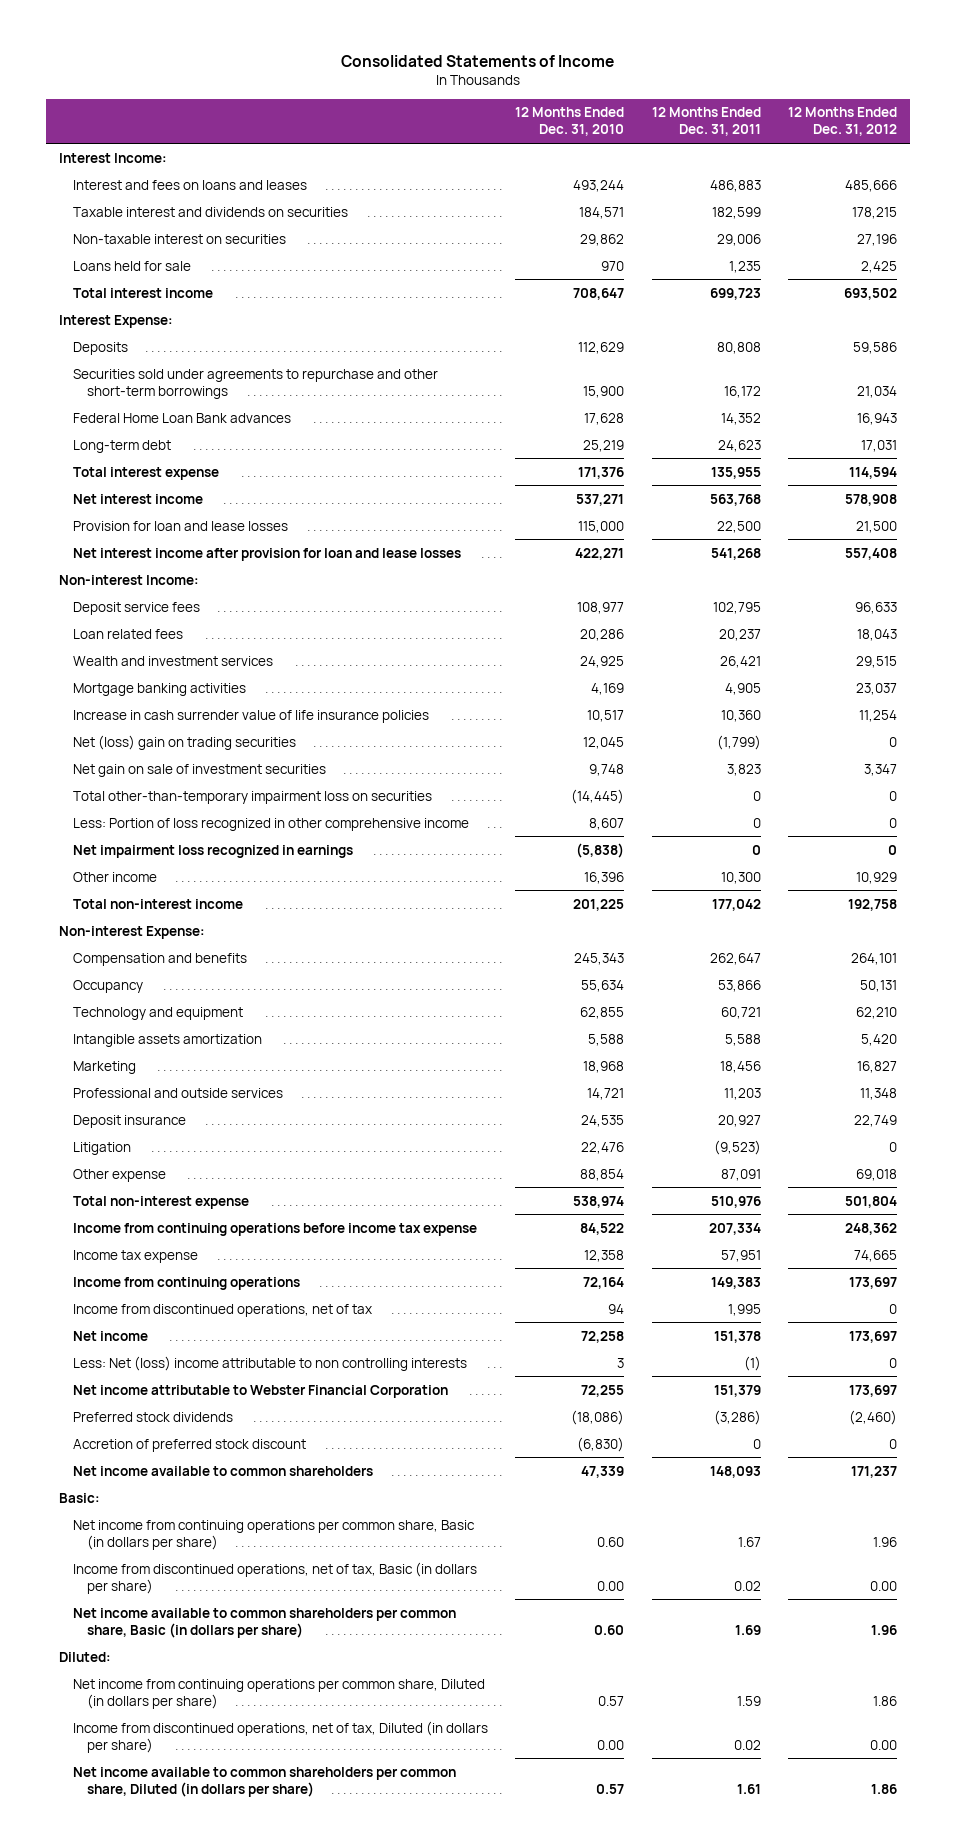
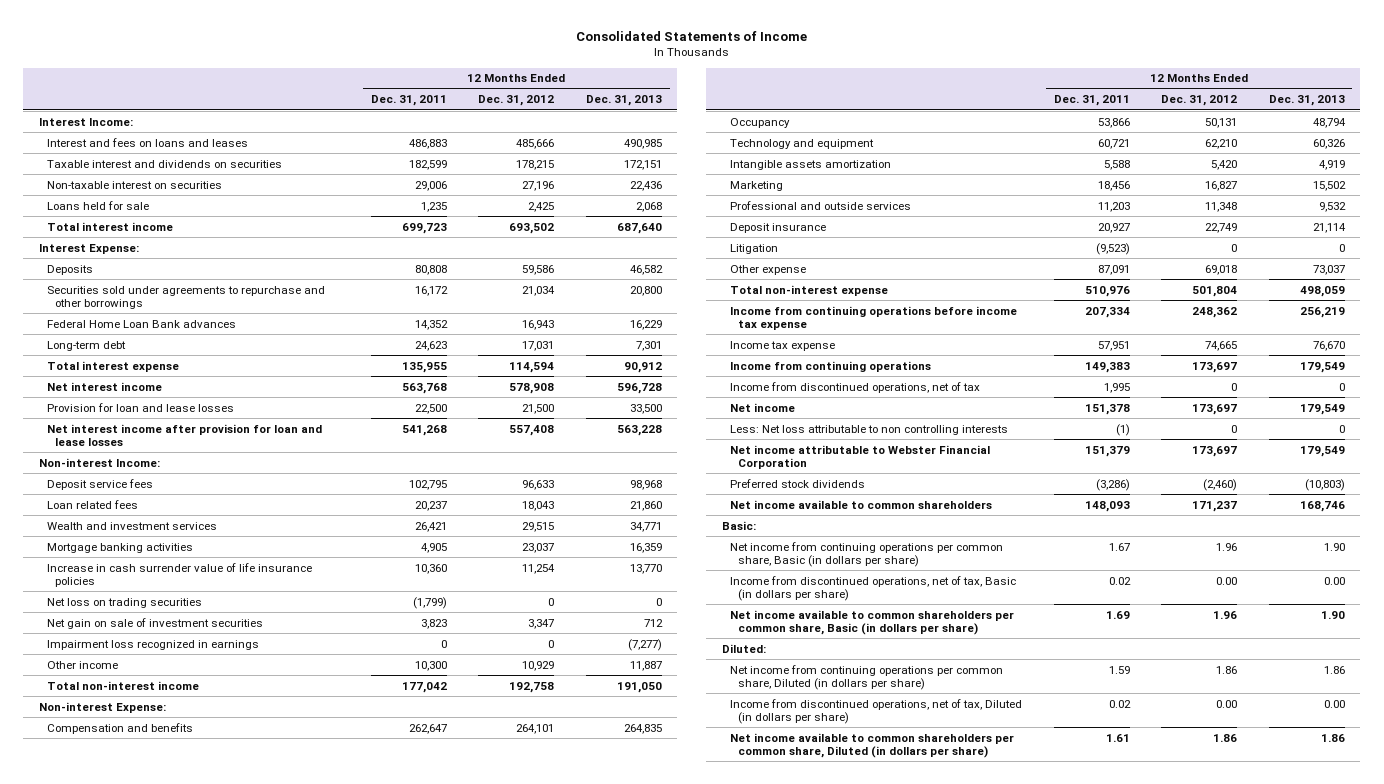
[515,107,625,137] 12 Months Ended Dec. 31, 2010 -> none
none -> [585,95,662,107] Dec. 31, 2013
[73,368,439,399] Securities sold under agreements to repurchase and other short-term borrowings -> [47,285,326,309] Securities sold under agreements to repurchase and other borrowings
[73,734,297,750] Net (loss) gain on trading securities -> [47,597,203,608] Net loss on trading securities
[73,790,433,804] Total other-than-temporary impairment loss on securities -> none
[73,817,470,831] Less: Portion of loss recognized in other comprehensive income -> none
[73,844,354,858] Net impairment loss recognized in earnings -> [47,639,260,650] Impairment loss recognized in earnings
[73,1355,468,1371] Less: Net (loss) income attributable to non controlling interests -> [730,424,1009,435] Less: Net loss attributable to non controlling interests
[73,1438,307,1452] Accretion of preferred stock discount -> none

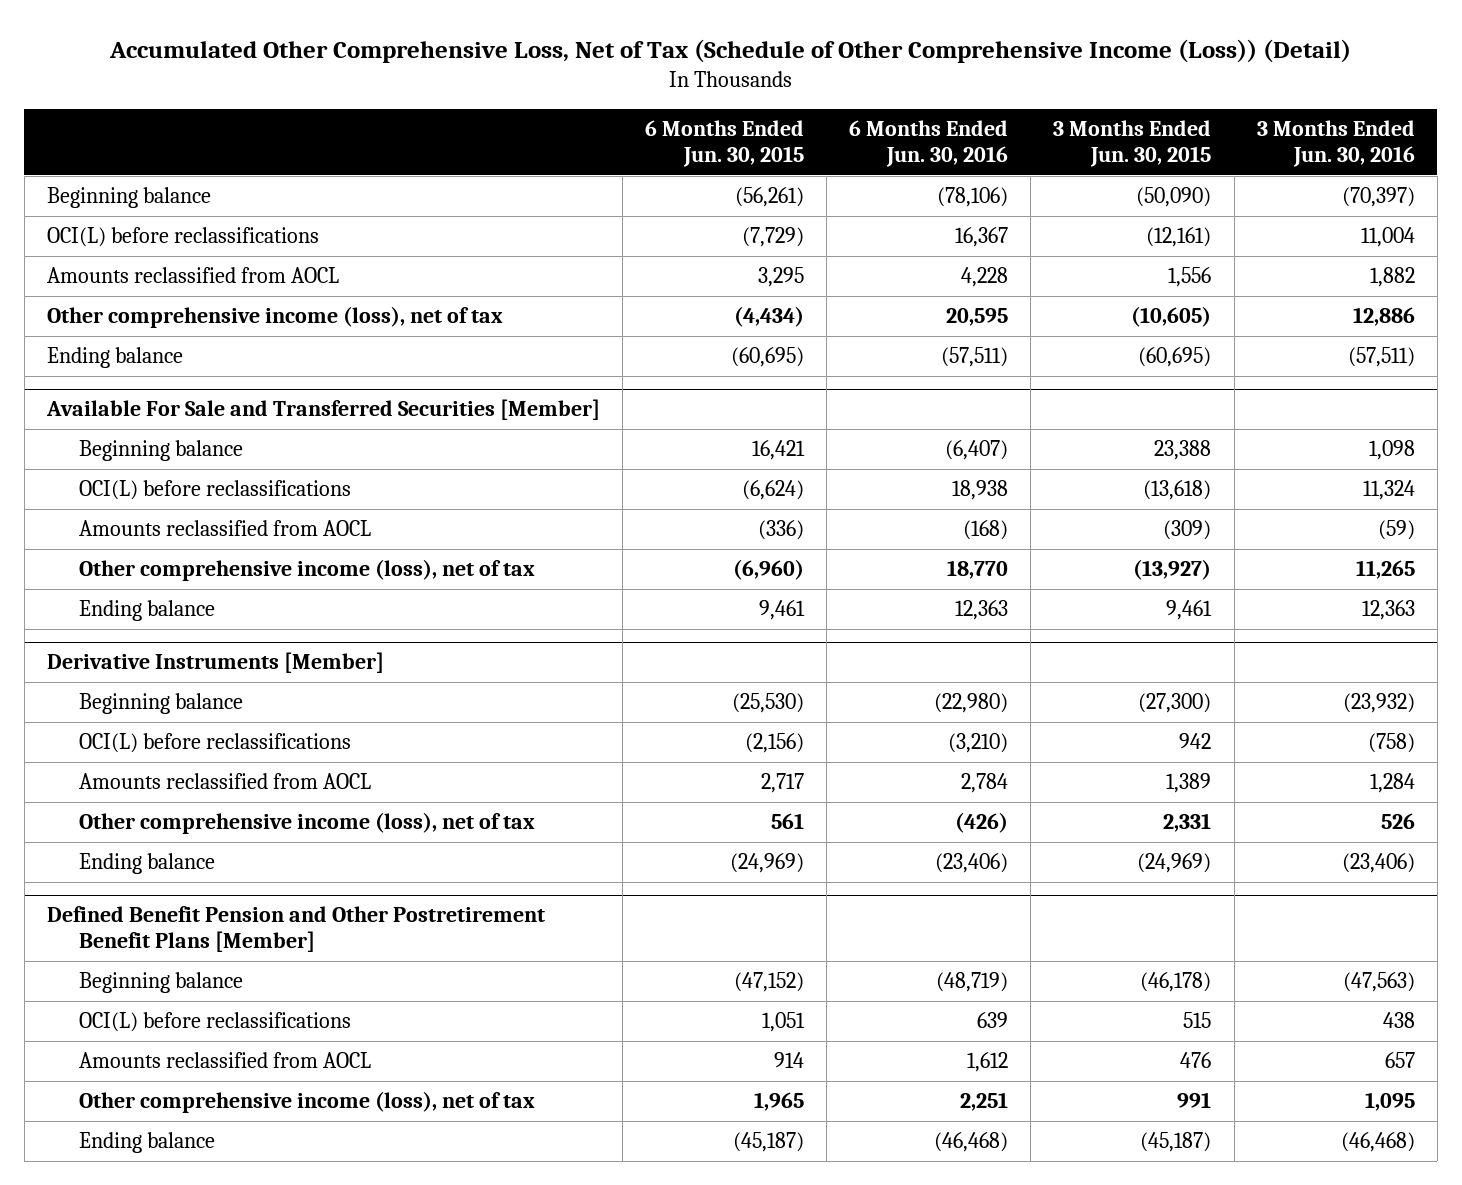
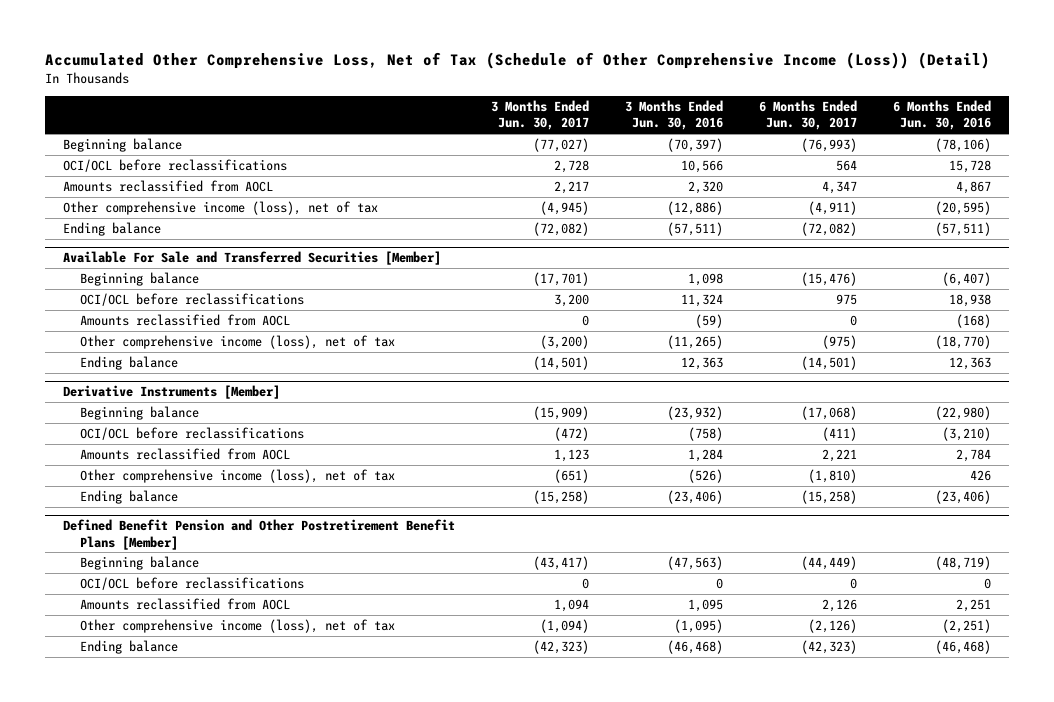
[645,120,805,168] 6 Months Ended Jun. 30, 2015 -> none
[1053,120,1212,168] 3 Months Ended Jun. 30, 2015 -> none
none -> [491,99,590,131] 3 Months Ended Jun. 30, 2017
none -> [759,99,858,131] 6 Months Ended Jun. 30, 2017
[47,227,320,248] OCI(L) before reclassifications -> [62,158,287,172] OCI/OCL before reclassifications
[955,227,1009,248] 16,367 -> [949,159,992,173] 15,728
[1360,227,1415,248] 11,004 -> [681,159,724,173] 10,566
[961,267,1009,288] 4,228 -> [956,180,992,194] 4,867
[1369,267,1415,288] 1,882 -> [688,180,724,194] 2,320
[946,308,1009,327] 20,595 -> [935,200,992,215] (20,595)
[1352,307,1415,327] 12,886 -> [667,200,724,215] (12,886)
[78,480,351,501] OCI(L) before reclassifications -> [79,292,304,306] OCI/OCL before reclassifications
[947,560,1009,580] 18,770 -> [935,334,992,349] (18,770)
[1355,560,1415,580] 11,265 -> [667,334,724,349] (11,265)
[78,733,351,754] OCI(L) before reclassifications -> [79,426,304,440] OCI/OCL before reclassifications
[955,812,1009,834] (426) -> [970,469,992,481] 426
[1380,813,1415,830] 526 -> [688,468,724,483] (526)
[78,1012,351,1033] OCI(L) before reclassifications -> [79,576,304,590] OCI/OCL before reclassifications
[977,1012,1009,1029] 639 -> [984,577,992,589] 0
[1382,1012,1415,1029] 438 -> [716,577,724,589] 0
[967,1052,1009,1073] 1,612 -> [956,598,992,612] 2,251
[1384,1052,1415,1069] 657 -> [688,598,724,612] 1,095
[960,1092,1009,1112] 2,251 -> [942,618,992,633] (2,251)
[1364,1092,1415,1112] 1,095 -> [674,618,724,633] (1,095)

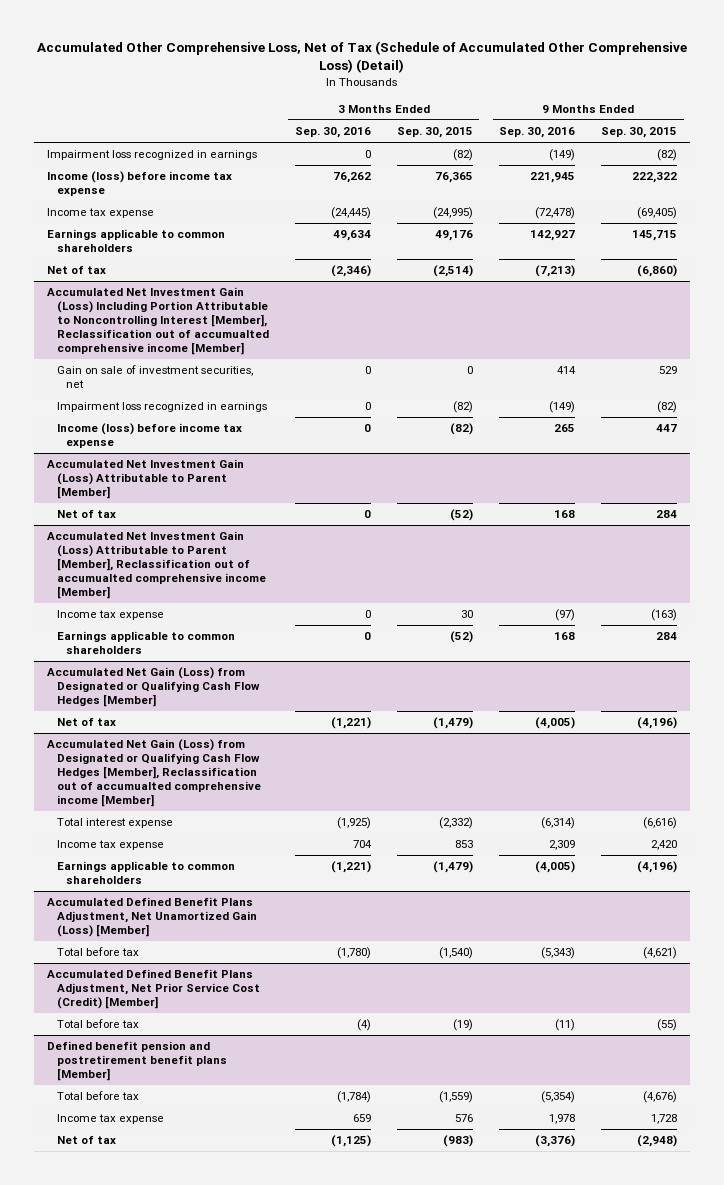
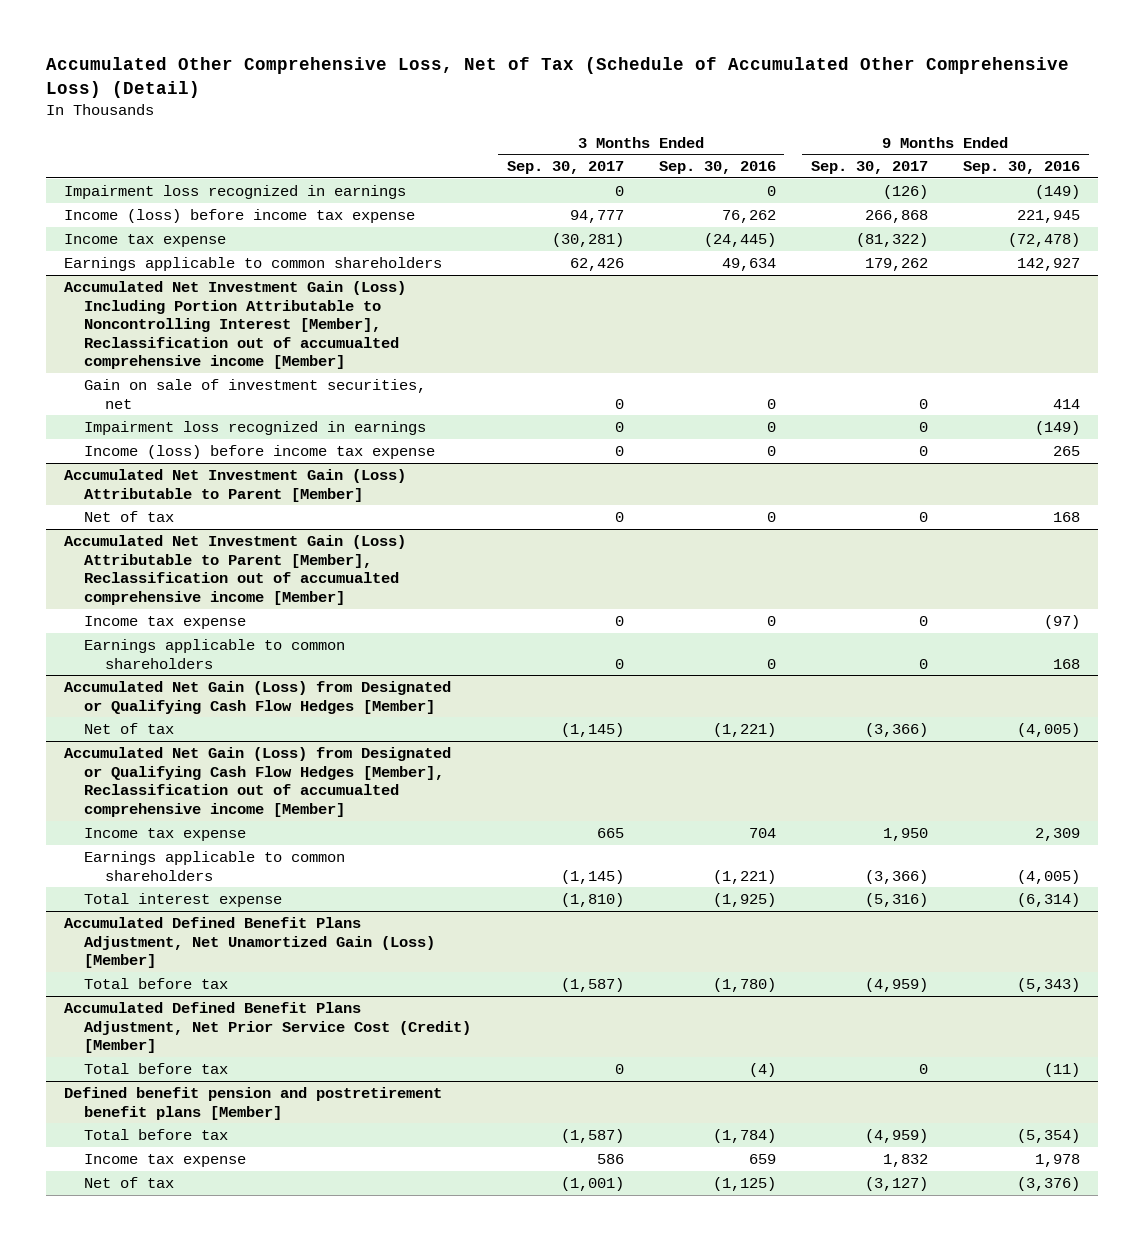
[396,127,473,139] Sep. 30, 2015 -> none
[601,127,678,139] Sep. 30, 2015 -> none
none -> [506,161,624,175] Sep. 30, 2017
none -> [810,161,928,175] Sep. 30, 2017
[47,266,107,275] Net of tax -> none
[56,818,173,829] Total interest expense -> [84,892,283,907] Total interest expense

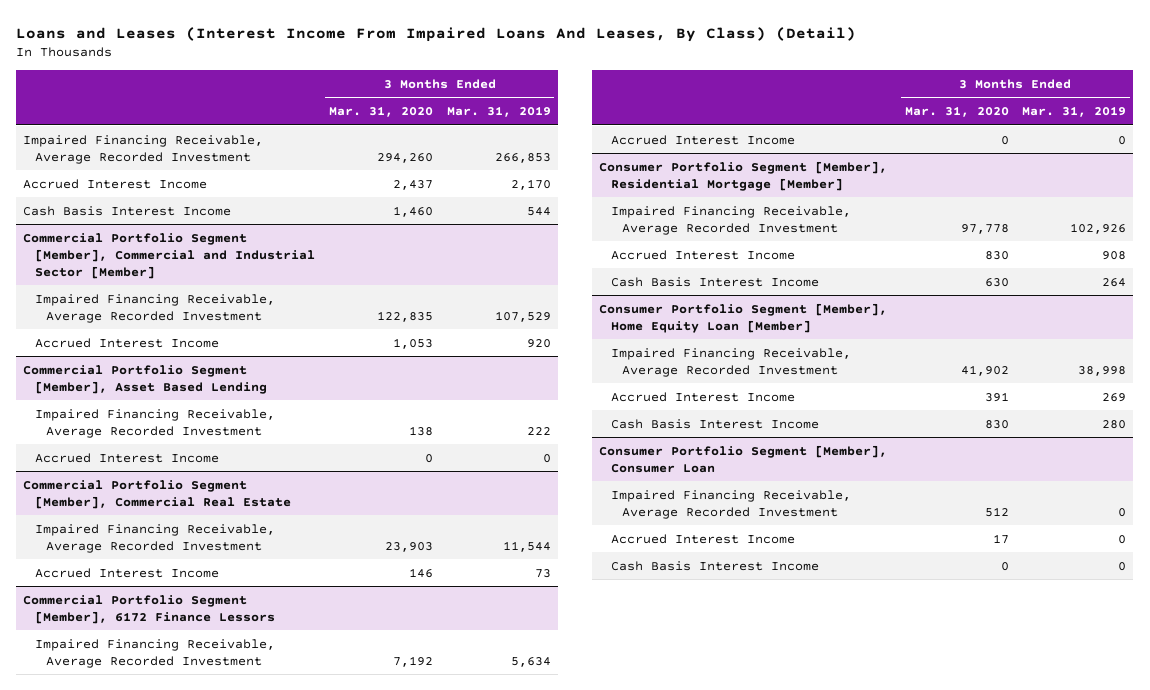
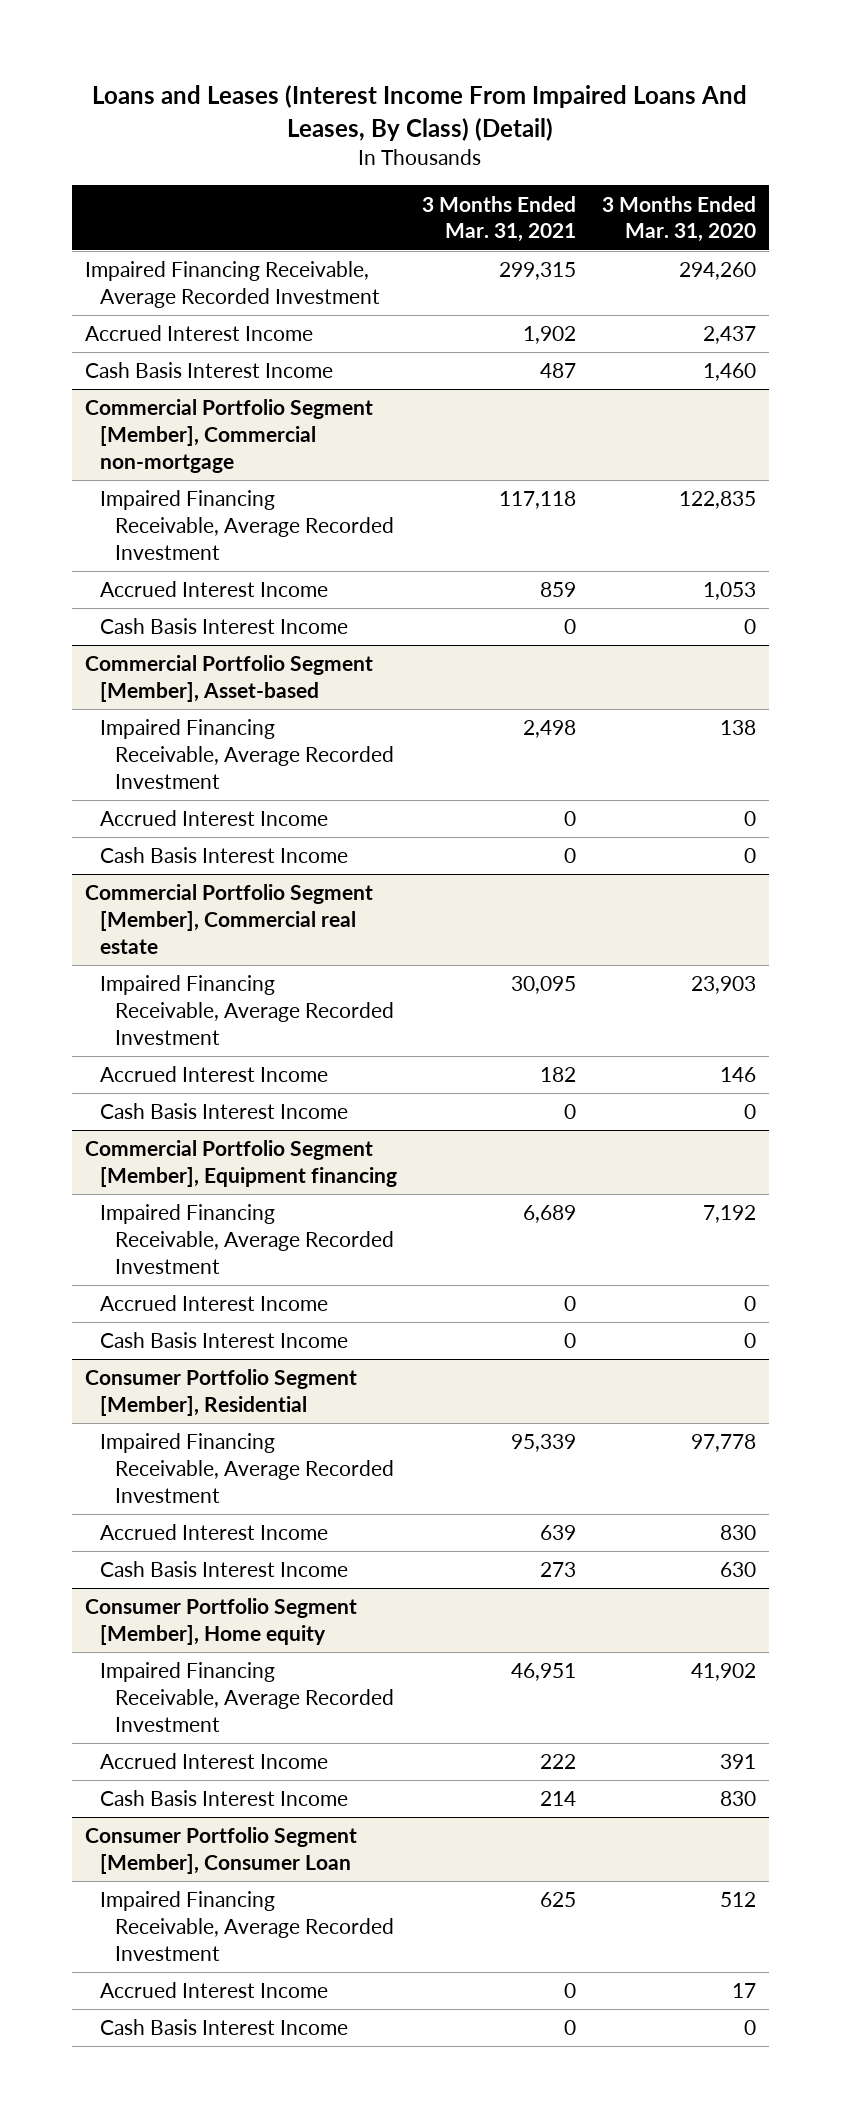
[446,105,551,117] Mar. 31, 2019 -> none
none -> [422,195,577,243] 3 Months Ended Mar. 31, 2021
[23,232,315,279] Commercial Portfolio Segment [Member], Commercial and Industrial Sector [Member] -> none
none -> [84,399,373,473] Commercial Portfolio Segment [Member], Commercial non-mortgage
none -> [99,618,348,635] Cash Basis Interest Income
[23,364,267,394] Commercial Portfolio Segment [Member], Asset Based Lending -> [84,655,373,702] Commercial Portfolio Segment [Member], Asset-based
none -> [99,847,348,864] Cash Basis Interest Income
[23,479,291,509] Commercial Portfolio Segment [Member], Commercial Real Estate -> [84,884,373,954] Commercial Portfolio Segment [Member], Commercial real estate
[23,594,275,624] Commercial Portfolio Segment [Member], 6172 Finance Lessors -> none
none -> [99,1103,348,1120] Cash Basis Interest Income
none -> [84,1140,397,1187] Commercial Portfolio Segment [Member], Equipment financing
none -> [99,1332,348,1349] Cash Basis Interest Income
[598,160,887,191] Consumer Portfolio Segment [Member], Residential Mortgage [Member] -> [84,1369,357,1416] Consumer Portfolio Segment [Member], Residential
[598,302,887,333] Consumer Portfolio Segment [Member], Home Equity Loan [Member] -> [84,1598,357,1645] Consumer Portfolio Segment [Member], Home equity

